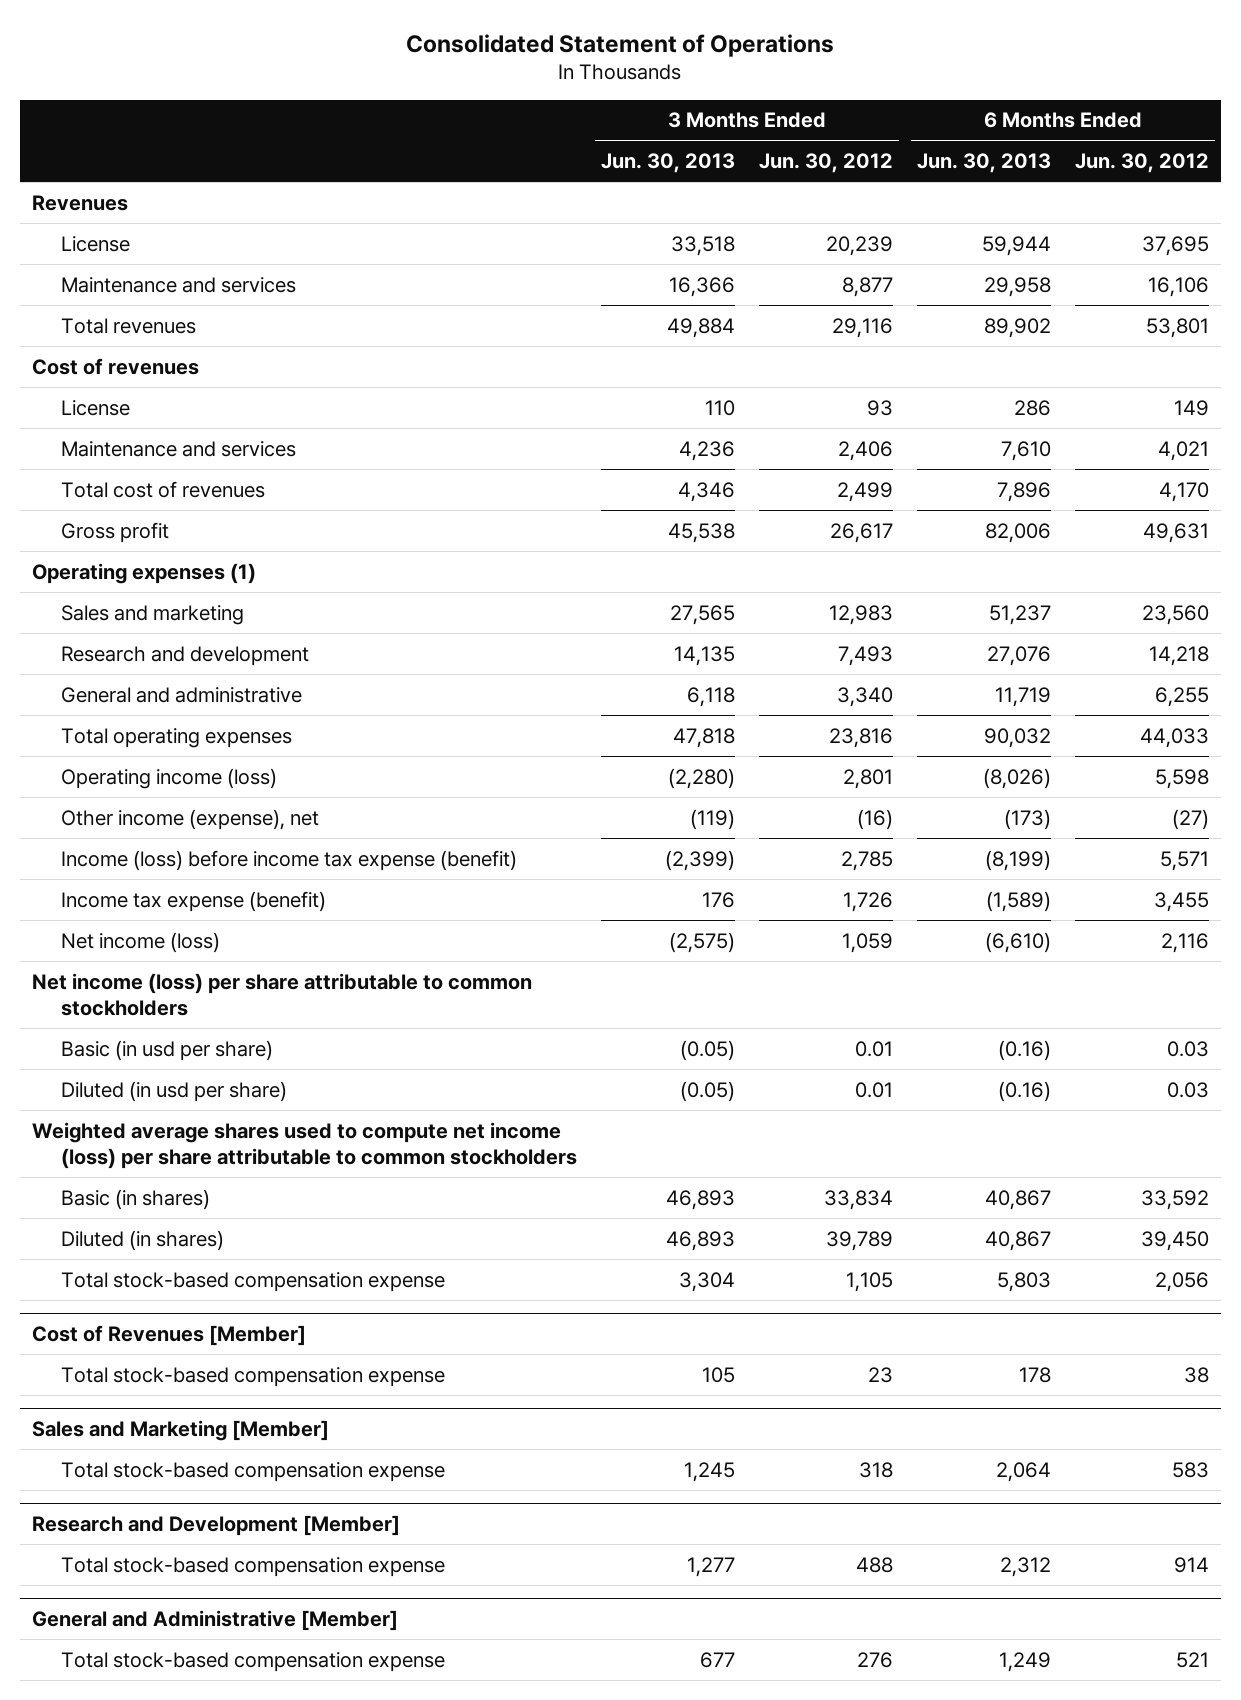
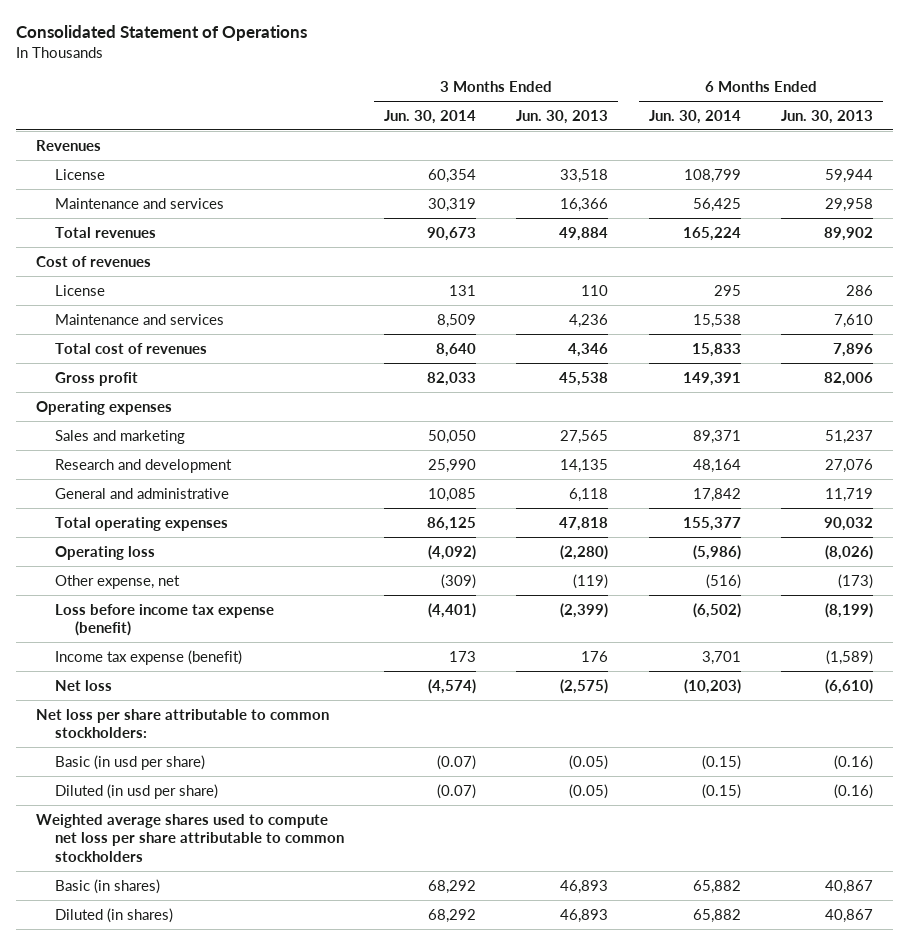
[758,153,893,174] Jun. 30, 2012 -> none
[1074,153,1209,174] Jun. 30, 2012 -> none
none -> [384,109,477,124] Jun. 30, 2014
none -> [648,109,741,124] Jun. 30, 2014
[31,562,256,584] Operating expenses (1) -> [35,400,172,415] Operating expenses
[60,767,277,789] Operating income (loss) -> [55,545,156,560] Operating loss
[60,808,319,830] Other income (expense), net -> [55,574,181,589] Other expense, net
[60,849,517,871] Income (loss) before income tax expense (benefit) -> [55,603,275,637] Loss before income tax expense (benefit)
[60,931,220,953] Net income (loss) -> [55,679,113,691] Net loss
[31,972,532,1016] Net income (loss) per share attributable to common stockholders -> [35,708,329,739] Net loss per share attributable to common stockholders:
[31,1121,577,1169] Weighted average shares used to compute net income (loss) per share attributable to common stockholders -> [35,813,345,863] Weighted average shares used to compute net loss per share attributable to common stockholders
[60,1271,445,1292] Total stock-based compensation expense -> none
[31,1324,306,1346] Cost of Revenues [Member] -> none
[60,1366,445,1387] Total stock-based compensation expense -> none
[31,1419,329,1441] Sales and Marketing [Member] -> none
[60,1461,445,1482] Total stock-based compensation expense -> none
[31,1514,400,1536] Research and Development [Member] -> none
[60,1556,445,1577] Total stock-based compensation expense -> none
[31,1609,398,1631] General and Administrative [Member] -> none
[60,1651,445,1672] Total stock-based compensation expense -> none

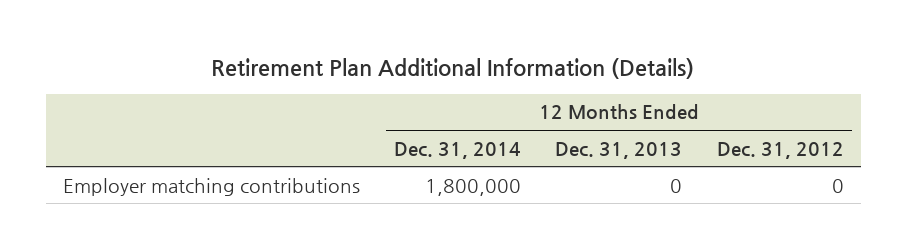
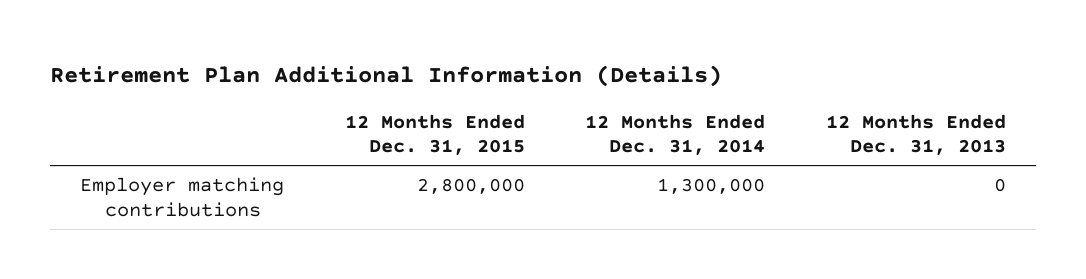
[716,141,844,159] Dec. 31, 2012 -> none
none -> [344,113,525,156] 12 Months Ended Dec. 31, 2015
[425,178,522,196] 1,800,000 -> [657,178,766,195] 1,300,000

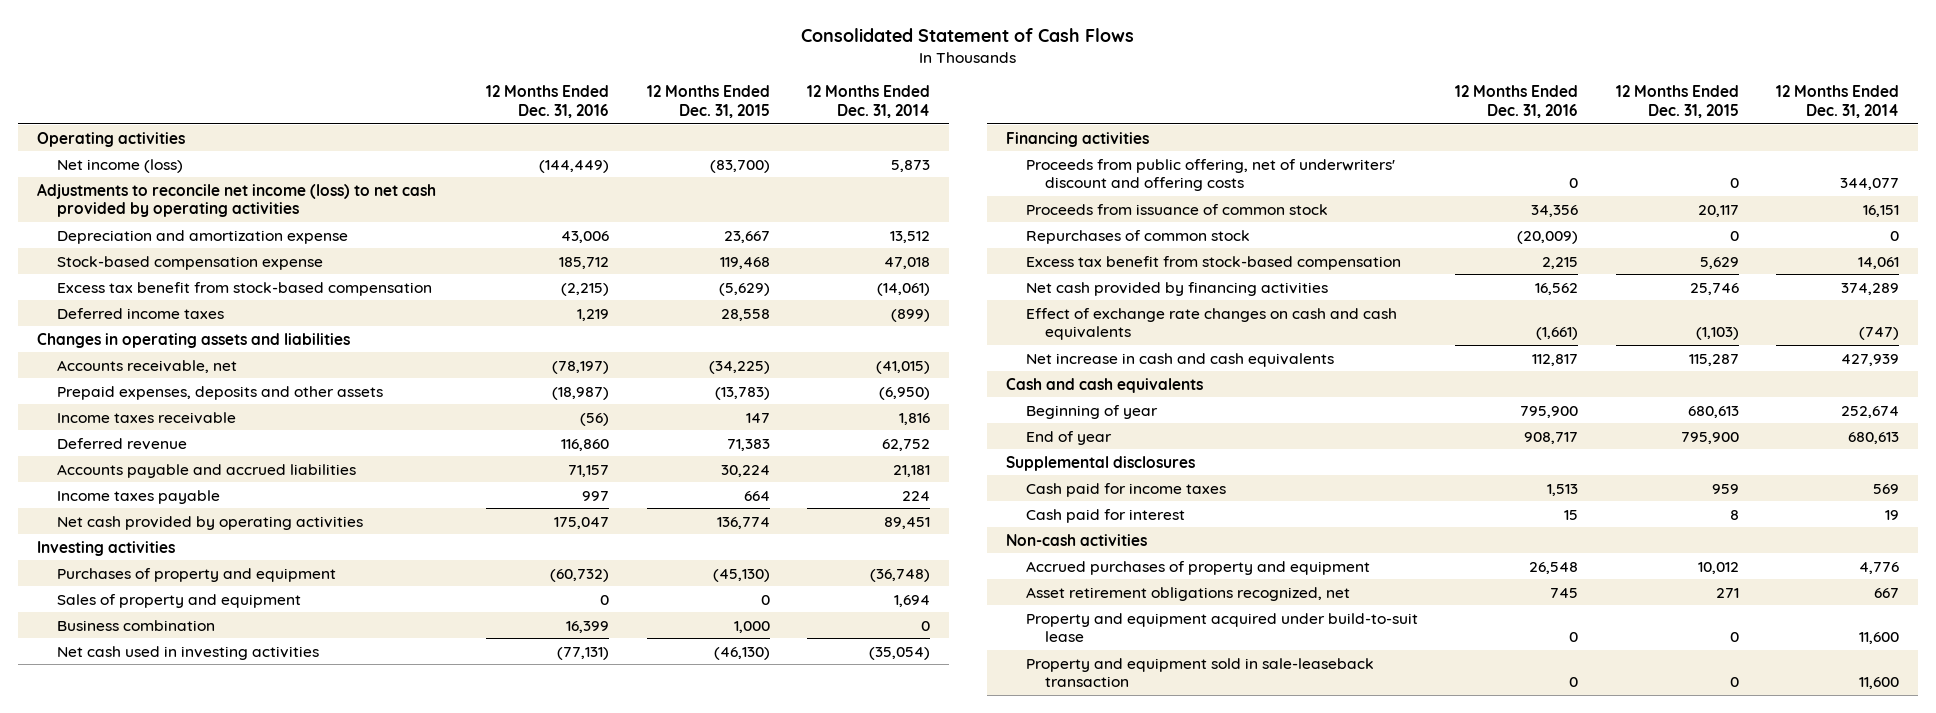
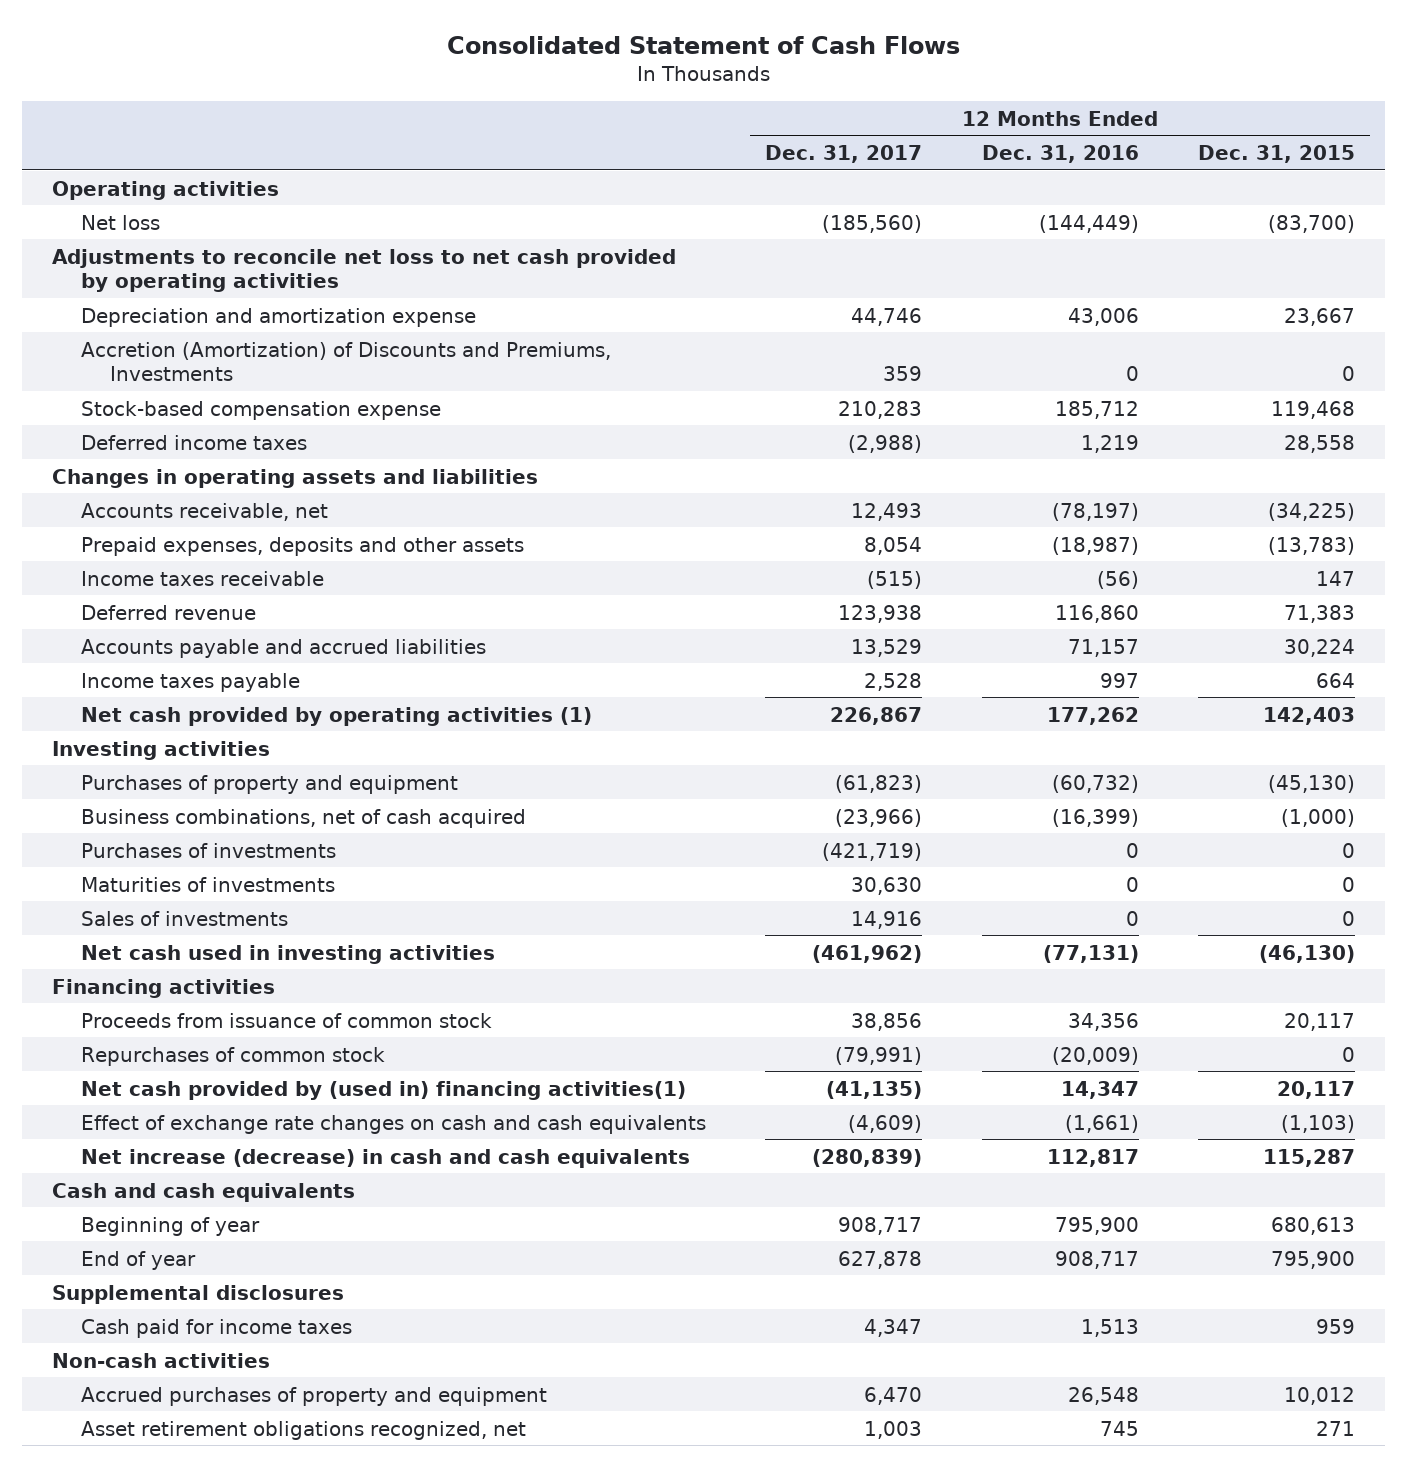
[807,85,931,118] 12 Months Ended Dec. 31, 2014 -> none
none -> [765,145,923,164] Dec. 31, 2017
[56,158,183,173] Net income (loss) -> [80,214,160,230] Net loss
[37,182,437,218] Adjustments to reconcile net income (loss) to net cash provided by operating activities -> [51,248,676,293] Adjustments to reconcile net loss to net cash provided by operating activities
none -> [80,341,611,382] Accretion (Amortization) of Discounts and Premiums, Investments
[56,281,432,296] Excess tax benefit from stock-based compensation -> none
[56,515,363,530] Net cash provided by operating activities -> [80,706,592,726] Net cash provided by operating activities (1)
[554,516,610,529] 175,047 -> [1046,706,1139,725] 177,262
[716,516,770,529] 136,774 -> [1263,706,1356,725] 142,403
[56,593,301,608] Sales of property and equipment -> none
[56,619,215,631] Business combination -> [80,808,526,828] Business combinations, net of cash acquired
[566,620,610,633] 16,399 -> [1051,808,1139,827] (16,399)
[733,620,770,633] 1,000 -> [1281,808,1356,827] (1,000)
none -> [80,842,336,858] Purchases of investments
none -> [80,876,335,892] Maturities of investments
none -> [80,910,288,926] Sales of investments
[1025,158,1395,192] Proceeds from public offering, net of underwriters' discount and offering costs -> none
[1025,255,1401,270] Excess tax benefit from stock-based compensation -> none
[1025,281,1328,296] Net cash provided by financing activities -> [80,1080,686,1100] Net cash provided by (used in) financing activities(1)
[1535,282,1579,295] 16,562 -> [1060,1080,1139,1099] 14,347
[1689,282,1739,295] 25,746 -> [1277,1080,1356,1099] 20,117
[1025,352,1334,367] Net increase in cash and cash equivalents -> [80,1148,690,1168] Net increase (decrease) in cash and cash equivalents
[1025,508,1185,523] Cash paid for interest -> none
[1025,612,1418,643] Property and equipment acquired under build-to-suit lease -> none
[1025,657,1374,688] Property and equipment sold in sale-leaseback transaction -> none

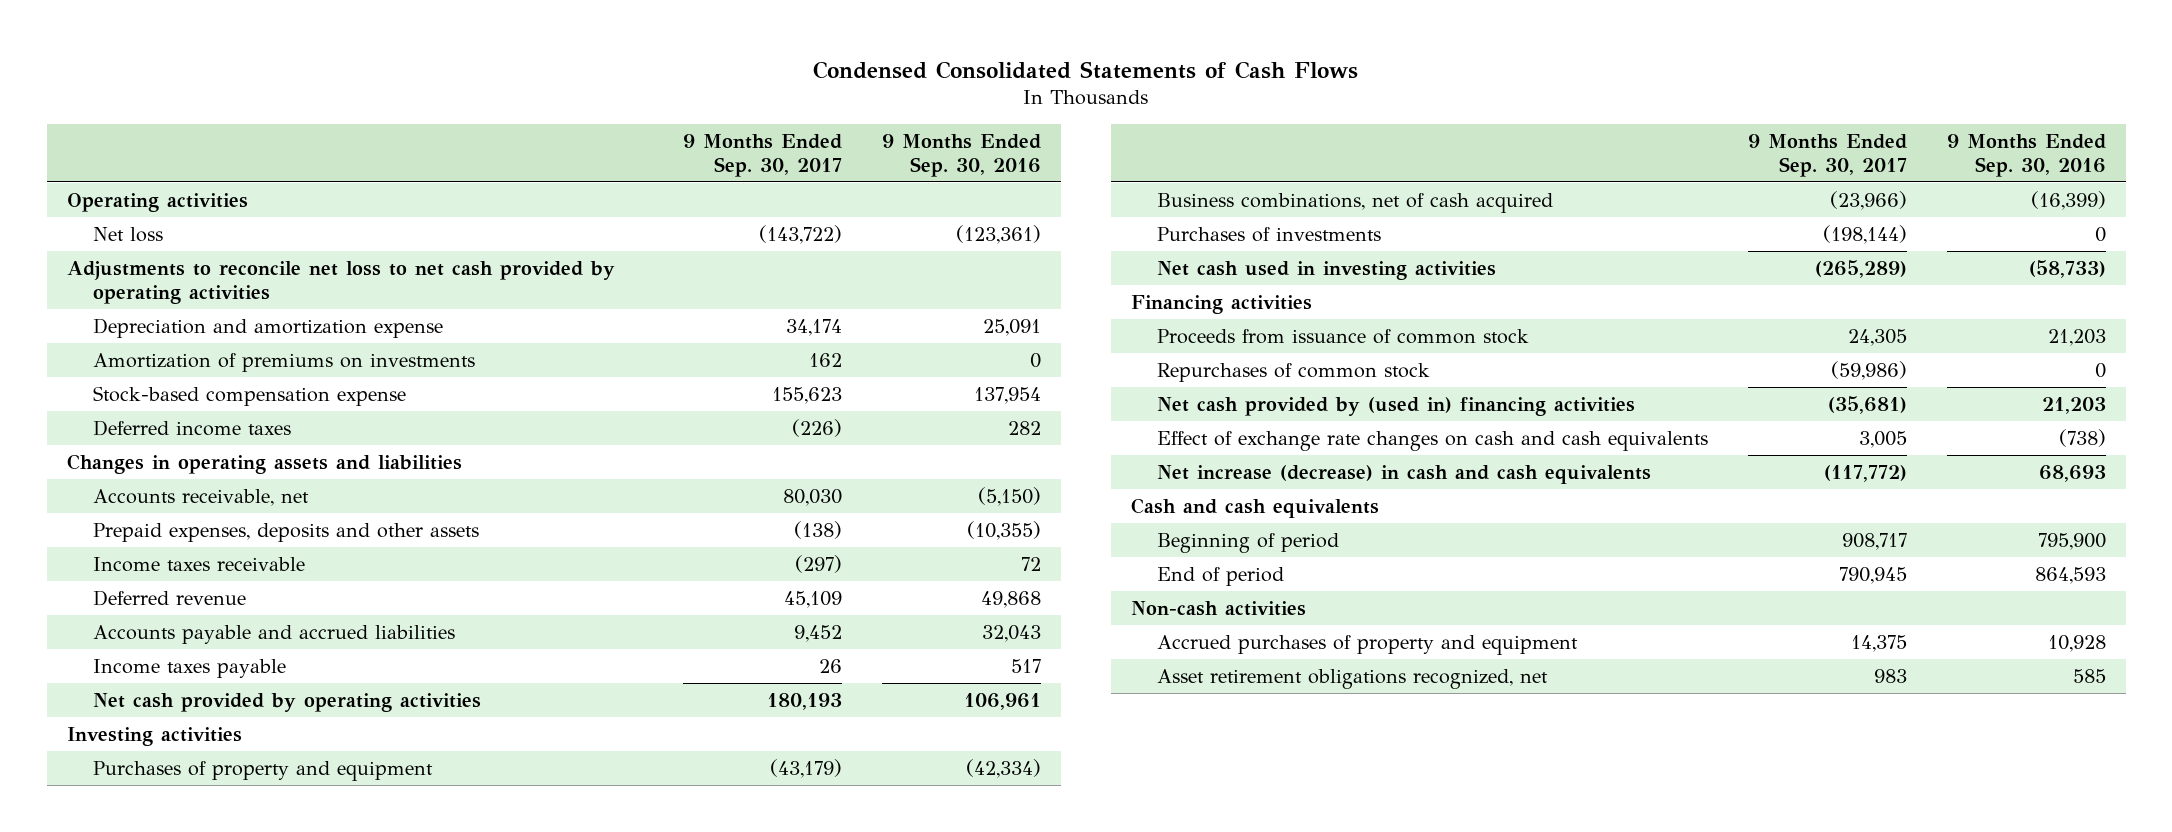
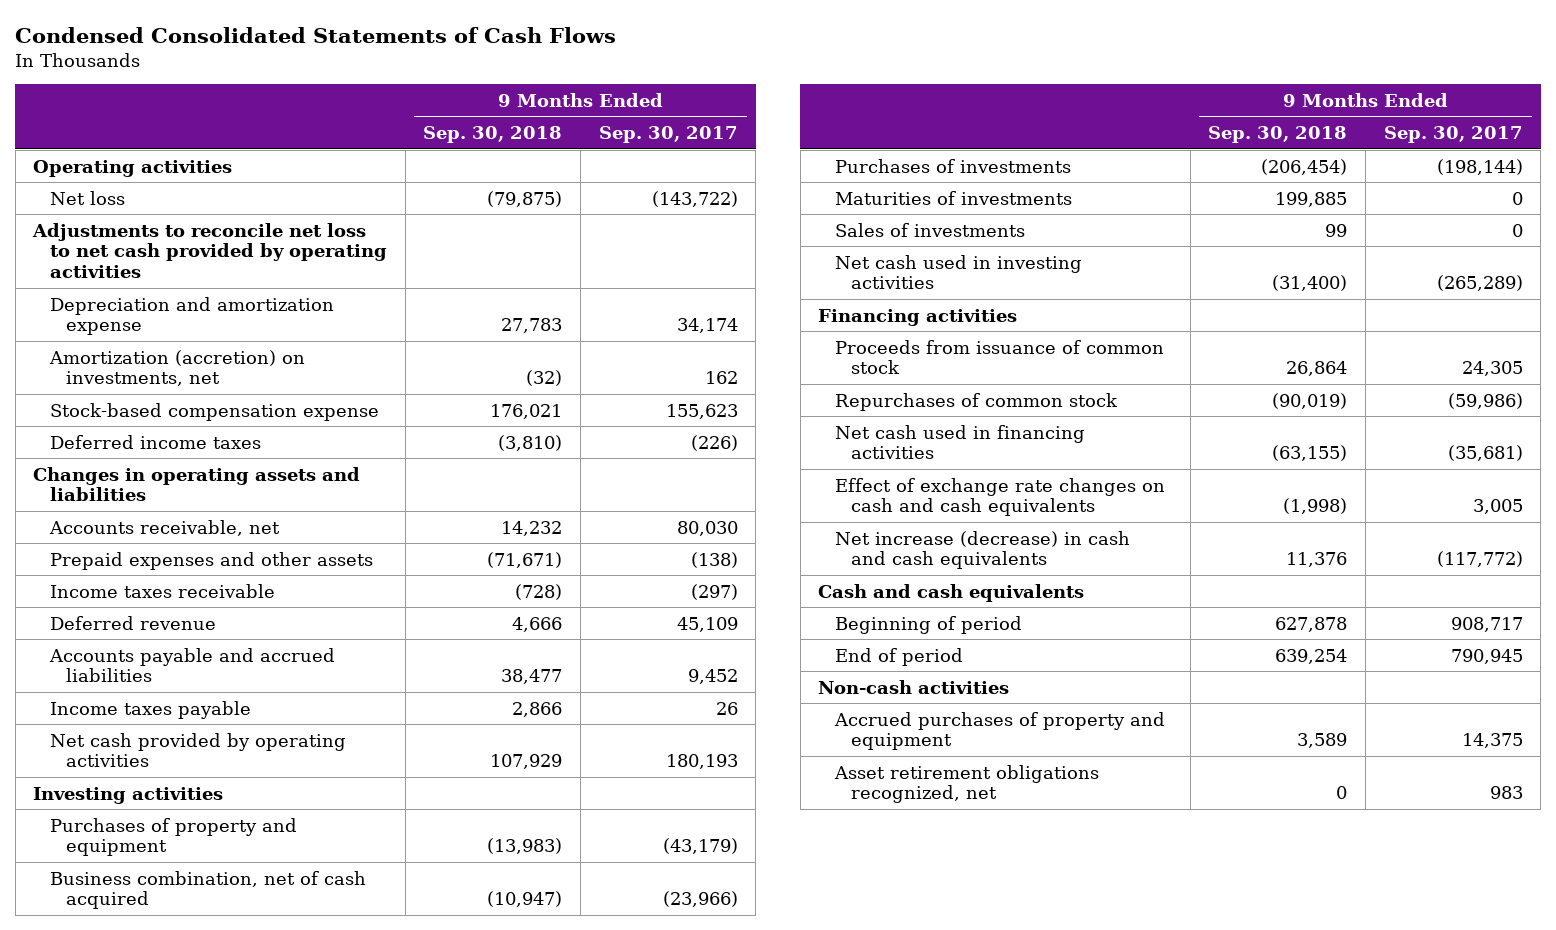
[882,134,1042,177] 9 Months Ended Sep. 30, 2016 -> none
none -> [423,126,563,144] Sep. 30, 2018
[92,352,475,372] Amortization of premiums on investments -> [48,349,305,387] Amortization (accretion) on investments, net
[92,522,479,542] Prepaid expenses, deposits and other assets -> [49,551,373,570] Prepaid expenses and other assets
[1157,192,1554,213] Business combinations, net of cash acquired -> [49,870,366,910] Business combination, net of cash acquired
none -> [834,190,1072,205] Maturities of investments
none -> [834,222,1025,237] Sales of investments
[1157,396,1636,416] Net cash provided by (used in) financing activities -> [834,424,1085,460] Net cash used in financing activities

